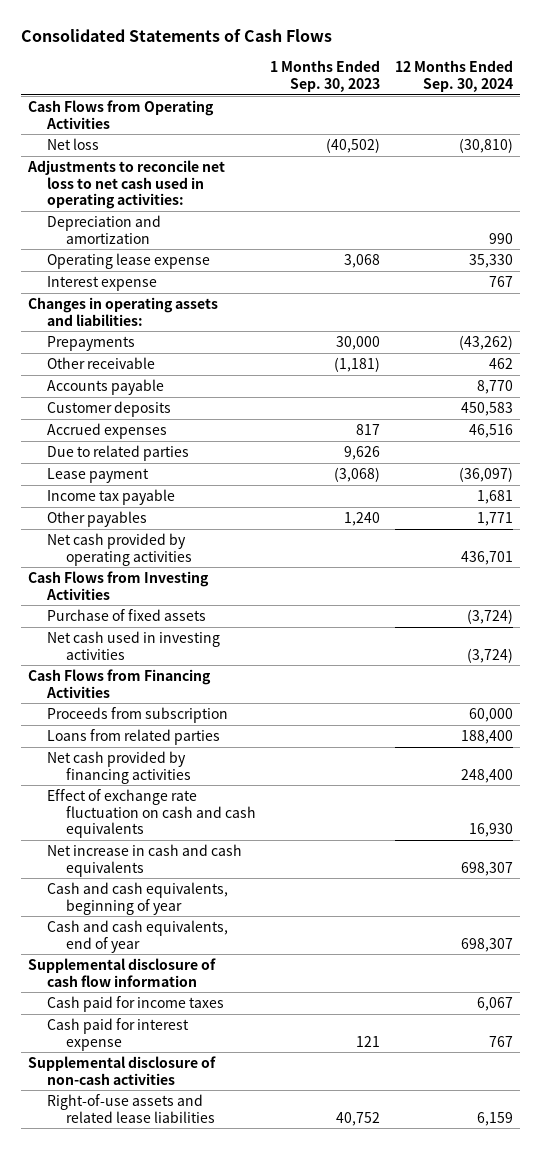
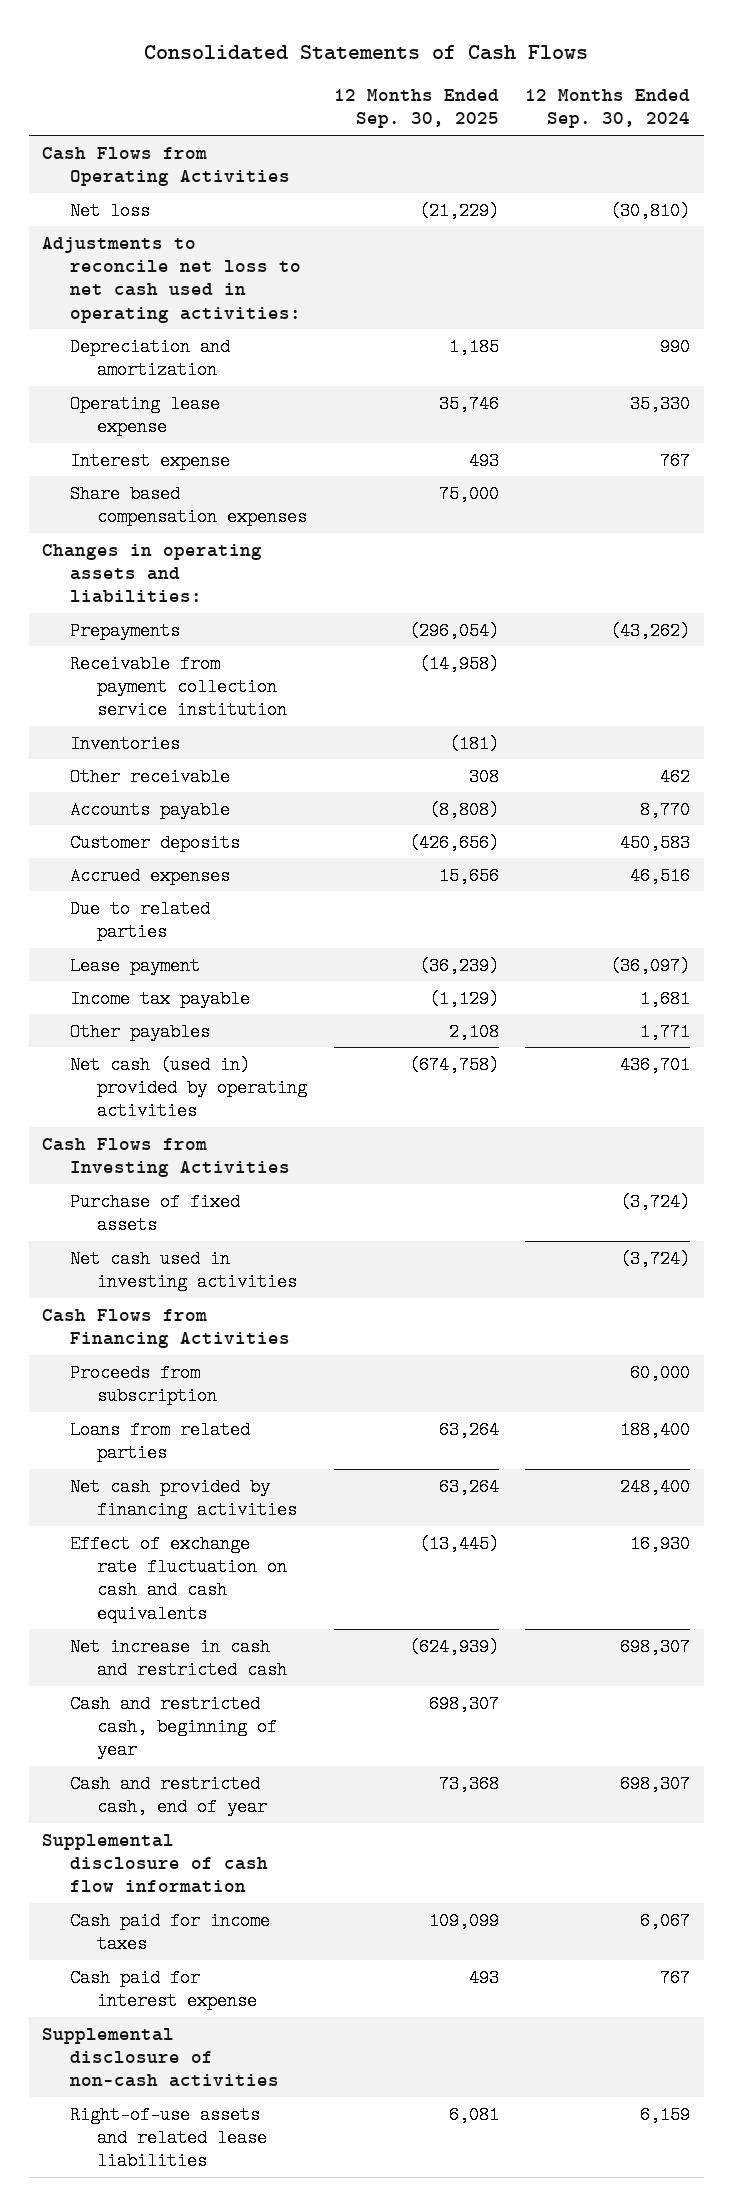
[270,60,381,92] 1 Months Ended Sep. 30, 2023 -> none
none -> [333,89,499,129] 12 Months Ended Sep. 30, 2025
none -> [69,484,308,526] Share based compensation expenses
none -> [69,654,288,720] Receivable from payment collection service institution
none -> [69,734,180,753] Inventories
[46,532,192,566] Net cash provided by operating activities -> [69,1055,308,1121] Net cash (used in) provided by operating activities
[46,843,242,877] Net increase in cash and cash equivalents -> [69,1637,288,1679] Net increase in cash and restricted cash
[46,881,228,915] Cash and cash equivalents, beginning of year -> [69,1694,278,1760] Cash and restricted cash, beginning of year
[46,919,228,953] Cash and cash equivalents, end of year -> [69,1774,268,1816] Cash and restricted cash, end of year

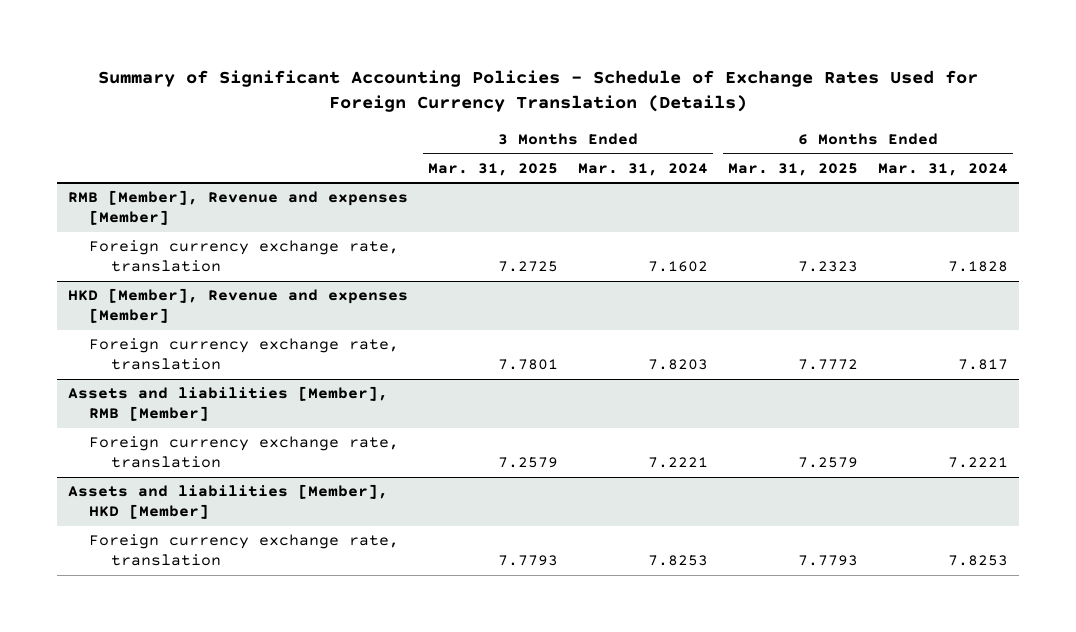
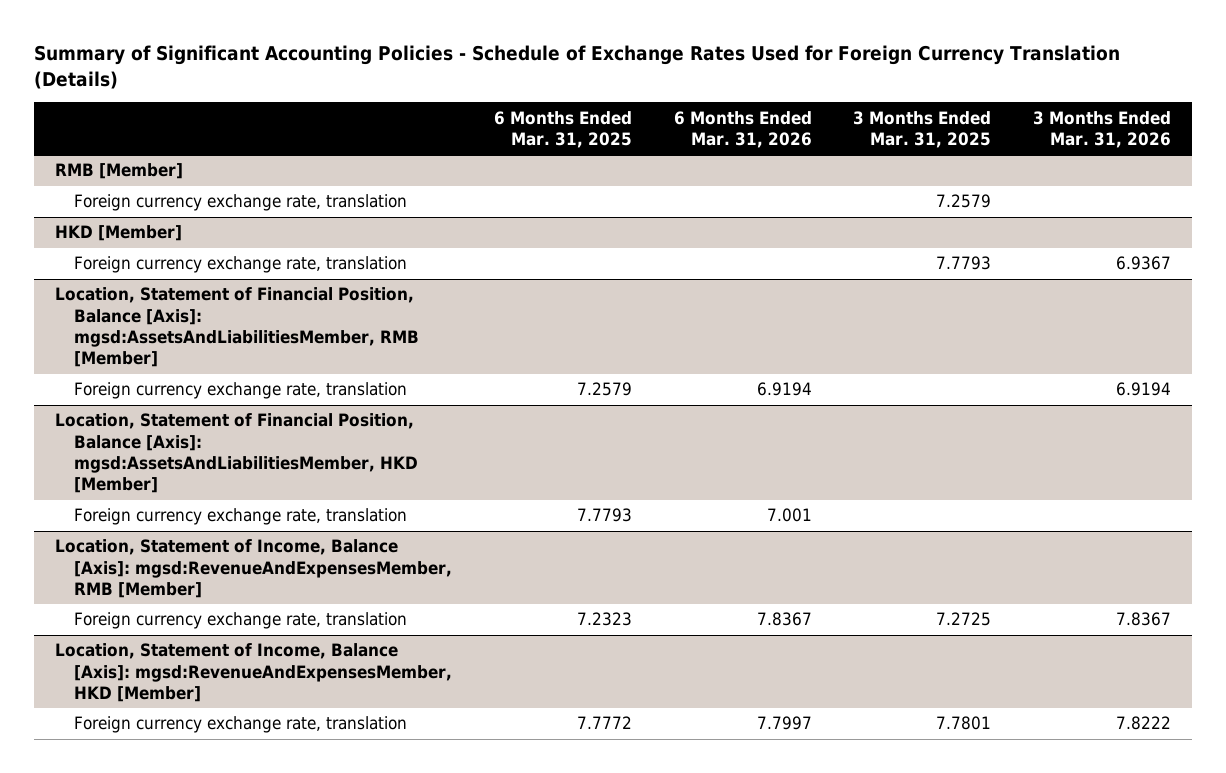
[577,162,708,176] Mar. 31, 2024 -> none
[878,162,1009,176] Mar. 31, 2024 -> none
none -> [673,110,812,149] 6 Months Ended Mar. 31, 2026
none -> [1032,110,1171,149] 3 Months Ended Mar. 31, 2026
[67,190,408,226] RMB [Member], Revenue and expenses [Member] -> none
none -> [54,163,183,180] RMB [Member]
none -> [74,194,408,212] Foreign currency exchange rate, translation
none -> [54,225,182,242] HKD [Member]
none -> [74,256,408,274] Foreign currency exchange rate, translation
none -> [54,287,420,368] Location, Statement of Financial Position, Balance [Axis]: mgsd:AssetsAndLiabilitiesMember, RMB [Member]
none -> [74,382,408,400] Foreign currency exchange rate, translation
none -> [54,413,419,494] Location, Statement of Financial Position, Balance [Axis]: mgsd:AssetsAndLiabilitiesMember, HKD [Member]
none -> [74,508,408,526] Foreign currency exchange rate, translation
none -> [54,539,453,599] Location, Statement of Income, Balance [Axis]: mgsd:RevenueAndExpensesMember, RMB [Member]
[67,288,408,324] HKD [Member], Revenue and expenses [Member] -> none
none -> [54,643,453,703] Location, Statement of Income, Balance [Axis]: mgsd:RevenueAndExpensesMember, HKD [Member]
[67,386,388,422] Assets and liabilities [Member], RMB [Member] -> none
[89,436,400,469] Foreign currency exchange rate, translation -> none
[67,484,388,520] Assets and liabilities [Member], HKD [Member] -> none
[89,534,400,567] Foreign currency exchange rate, translation -> none

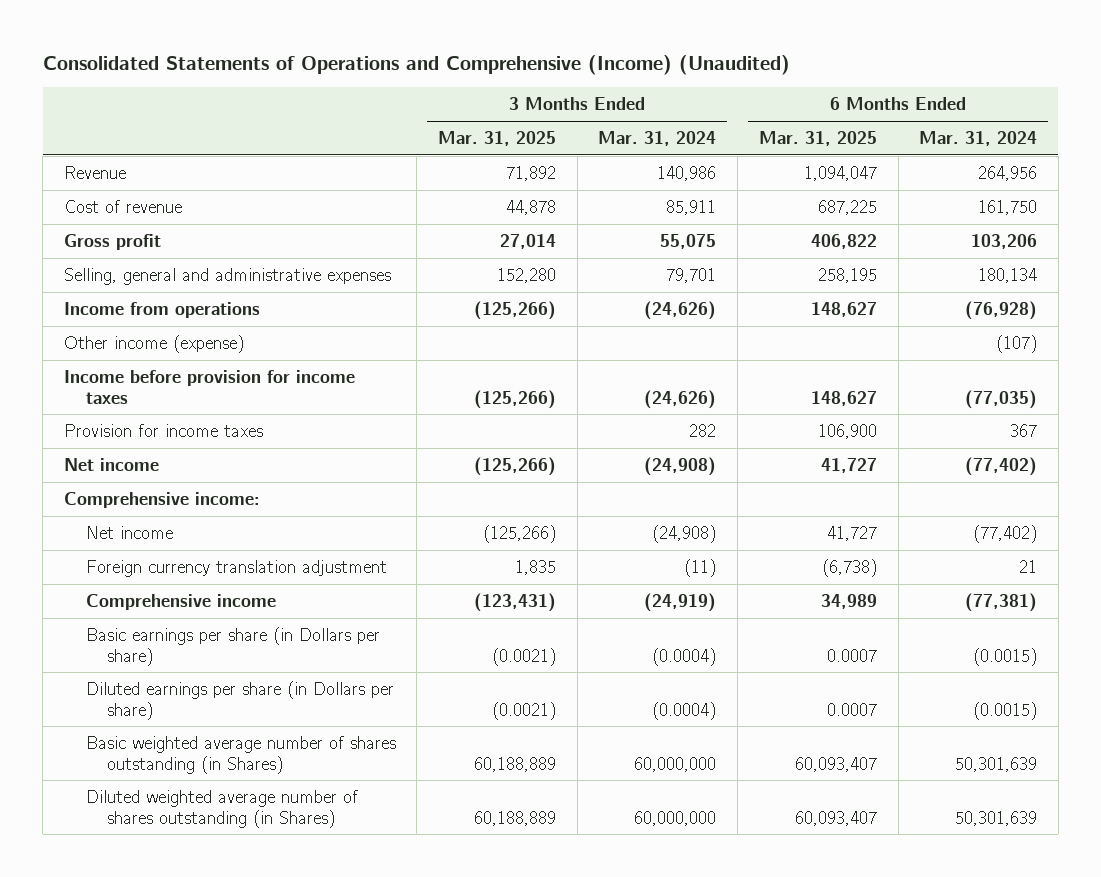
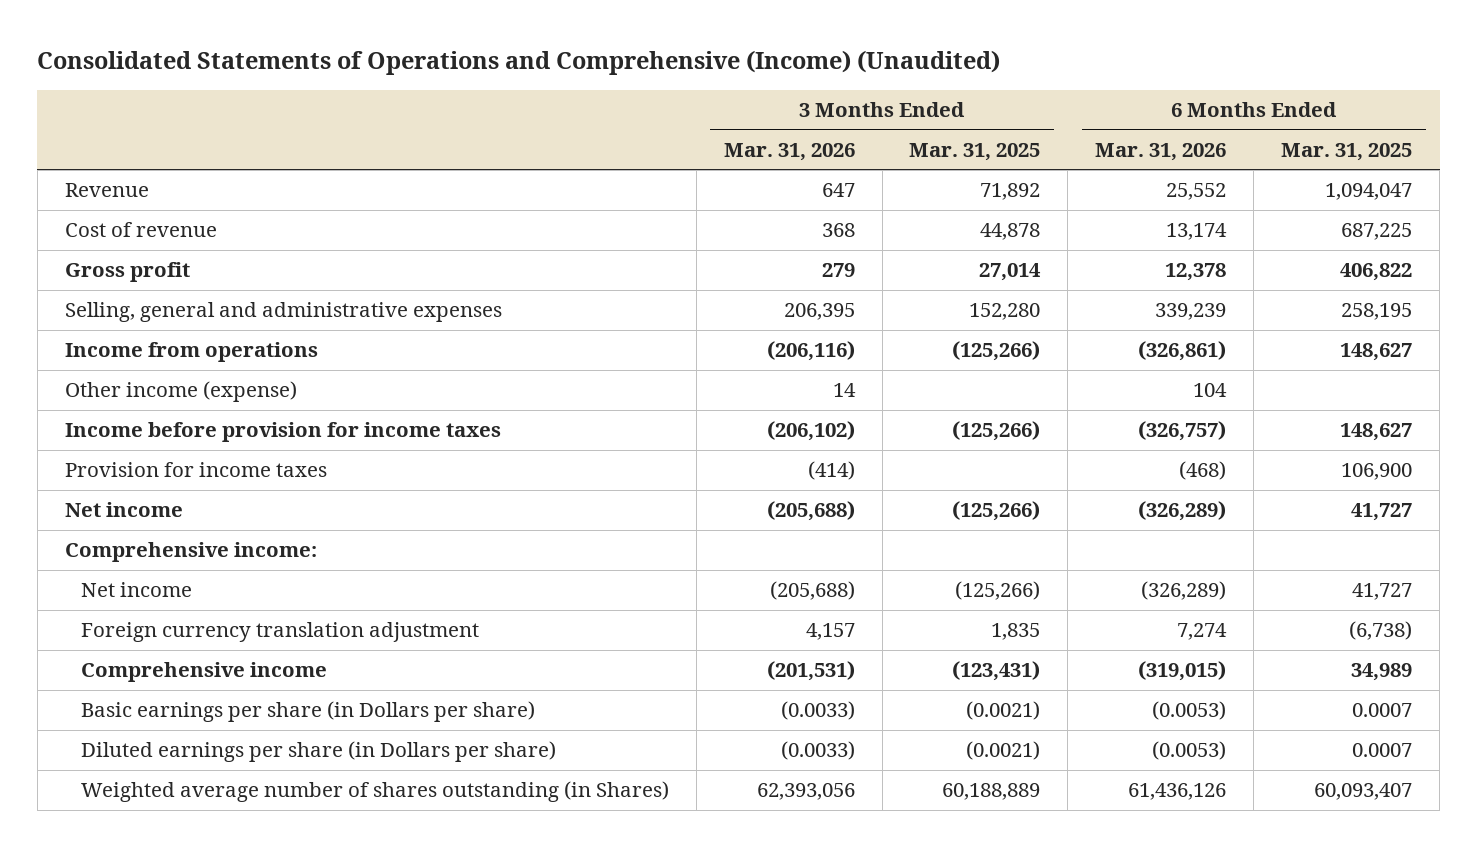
[598,131,717,147] Mar. 31, 2024 -> none
[919,131,1038,147] Mar. 31, 2024 -> none
none -> [723,142,855,161] Mar. 31, 2026
none -> [1095,142,1227,161] Mar. 31, 2026
[85,789,358,828] Diluted weighted average number of shares outstanding (in Shares) -> none
[85,735,396,774] Basic weighted average number of shares outstanding (in Shares) -> [80,781,669,803] Weighted average number of shares outstanding (in Shares)

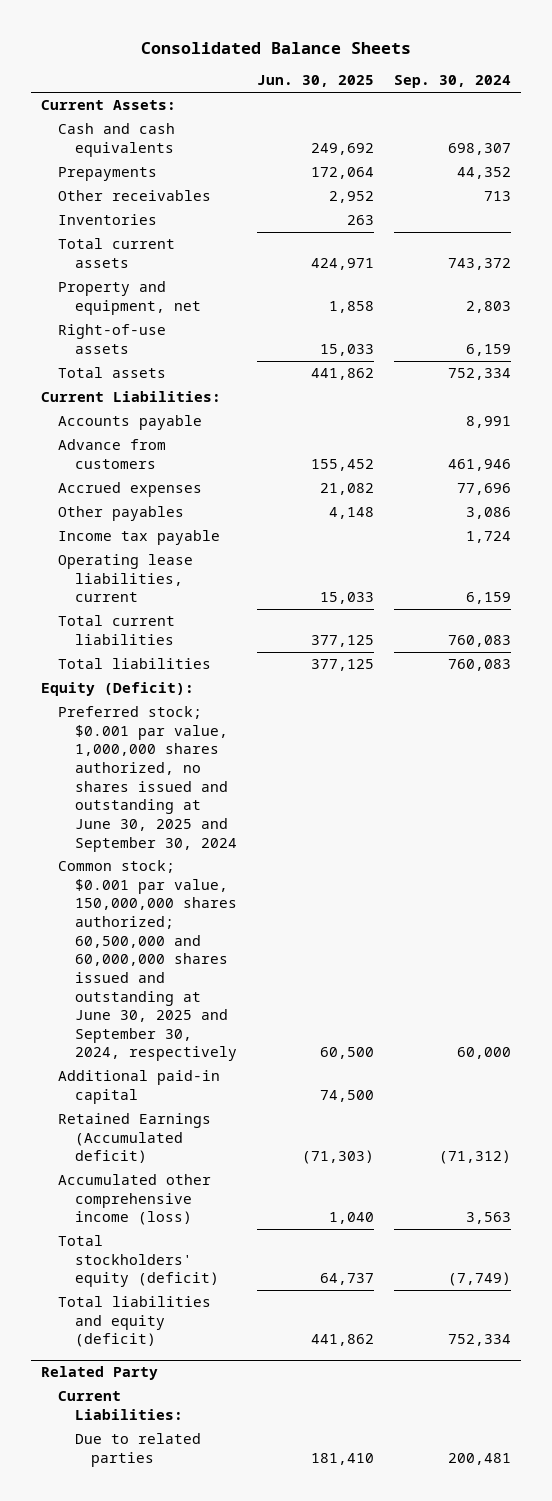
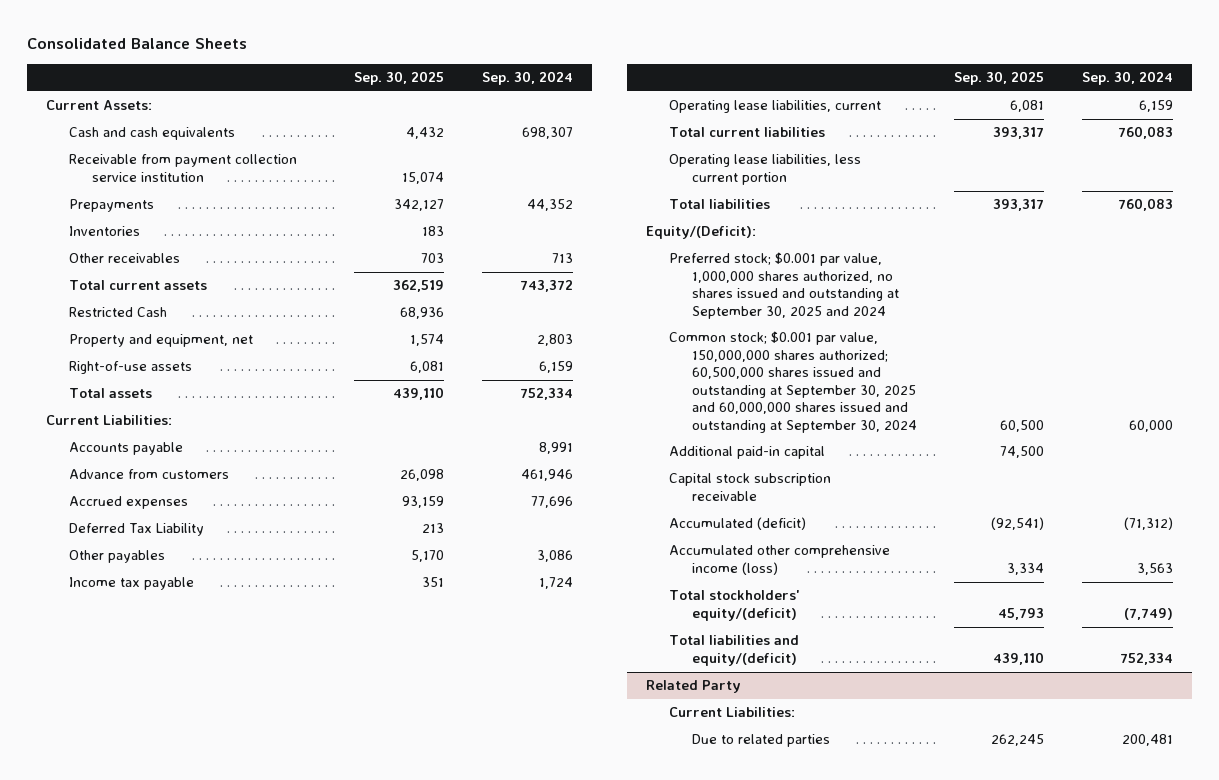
[256,75,374,88] Jun. 30, 2025 -> none
none -> [354,71,445,86] Sep. 30, 2025
none -> [68,154,297,182] Receivable from payment collection service institution
[57,190,211,202] Other receivables -> [68,253,180,264] Other receivables
none -> [68,307,167,318] Restricted Cash
none -> [68,523,204,537] Deferred Tax Liability
none -> [668,154,861,185] Operating lease liabilities, less current portion
[41,682,195,697] Equity (Deficit): -> [646,226,757,240] Equity/(Deficit):
[57,706,237,852] Preferred stock; $0.001 par value, 1,000,000 shares authorized, no shares issued and outstanding at June 30, 2025 and September 30, 2024 -> [668,252,899,319] Preferred stock; $0.001 par value, 1,000,000 shares authorized, no shares issued and outstanding at September 30, 2025 and 2024
[57,860,237,1062] Common stock; $0.001 par value, 150,000,000 shares authorized; 60,500,000 and 60,000,000 shares issued and outstanding at June 30, 2025 and September 30, 2024, respectively -> [668,331,917,433] Common stock; $0.001 par value, 150,000,000 shares authorized; 60,500,000 shares issued and outstanding at September 30, 2025 and 60,000,000 shares issued and outstanding at September 30, 2024
none -> [668,473,831,501] Capital stock subscription receivable
[57,1113,211,1164] Retained Earnings (Accumulated deficit) -> [668,517,806,531] Accumulated (deficit)
[57,1235,219,1288] Total stockholders' equity (deficit) -> [668,590,800,621] Total stockholders' equity/(deficit)
[57,1296,211,1348] Total liabilities and equity (deficit) -> [668,635,799,666] Total liabilities and equity/(deficit)

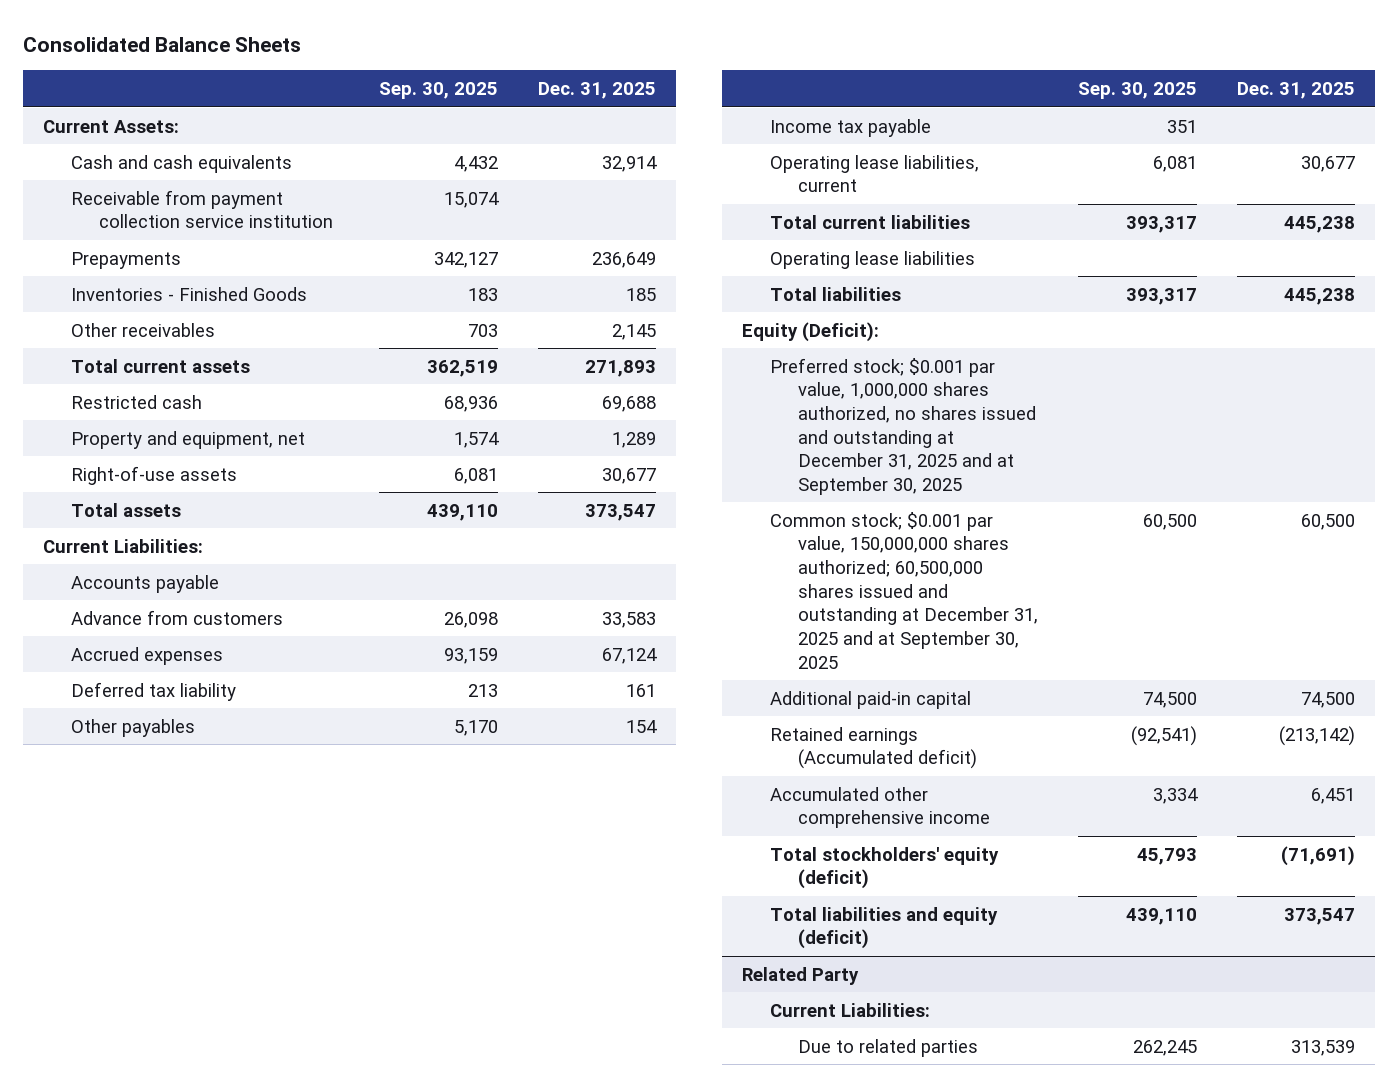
[481,71,573,86] Sep. 30, 2024 -> none
none -> [538,82,657,100] Dec. 31, 2025
[68,226,140,237] Inventories -> [71,286,308,301] Inventories - Finished Goods
[68,307,167,318] Restricted Cash -> [71,394,203,409] Restricted cash
[68,523,204,537] Deferred Tax Liability -> [71,681,237,701] Deferred tax liability
[668,154,861,185] Operating lease liabilities, less current portion -> [770,250,976,269] Operating lease liabilities
[646,226,757,240] Equity/(Deficit): -> [742,321,880,342] Equity (Deficit):
[668,252,899,319] Preferred stock; $0.001 par value, 1,000,000 shares authorized, no shares issued and outstanding at September 30, 2025 and 2024 -> [770,357,1037,495] Preferred stock; $0.001 par value, 1,000,000 shares authorized, no shares issued and outstanding at December 31, 2025 and at September 30, 2025
[668,331,917,433] Common stock; $0.001 par value, 150,000,000 shares authorized; 60,500,000 shares issued and outstanding at September 30, 2025 and 60,000,000 shares issued and outstanding at September 30, 2024 -> [770,511,1039,669] Common stock; $0.001 par value, 150,000,000 shares authorized; 60,500,000 shares issued and outstanding at December 31, 2025 and at September 30, 2025
[668,473,831,501] Capital stock subscription receivable -> none
[668,517,806,531] Accumulated (deficit) -> [770,726,978,770] Retained earnings (Accumulated deficit)
[668,545,890,575] Accumulated other comprehensive income (loss) -> [770,786,991,829] Accumulated other comprehensive income
[668,590,800,621] Total stockholders' equity/(deficit) -> [770,846,1000,890] Total stockholders' equity (deficit)
[668,635,799,666] Total liabilities and equity/(deficit) -> [770,906,999,950] Total liabilities and equity (deficit)

